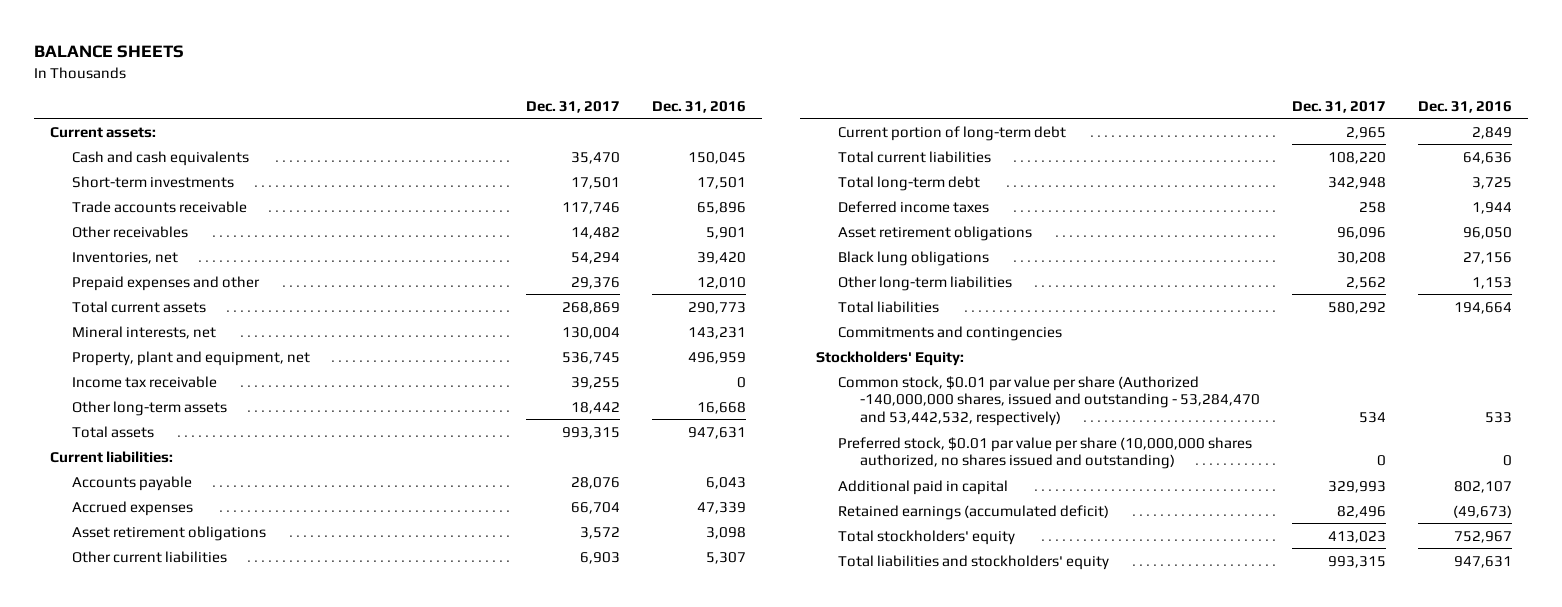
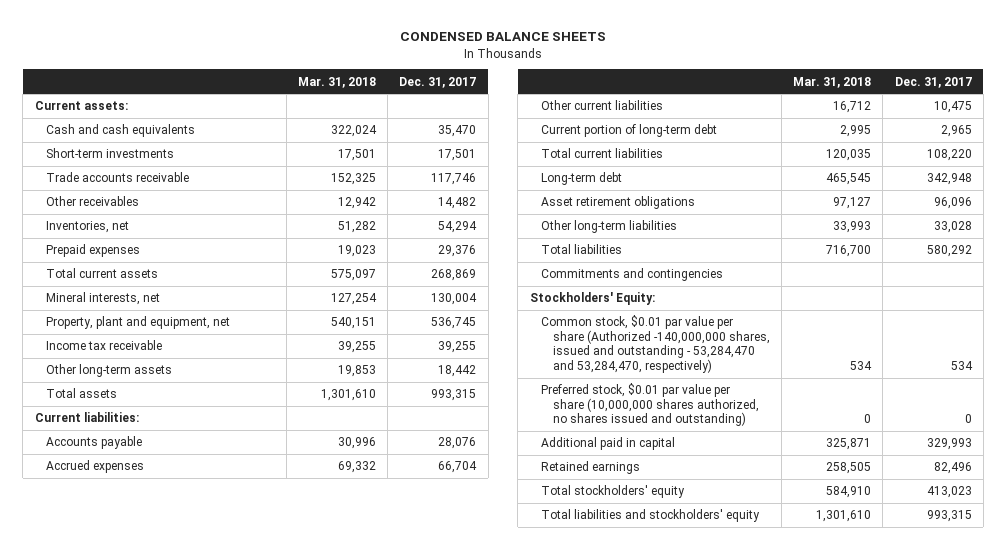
[33,45,184,59] BALANCE SHEETS -> [400,32,607,42] CONDENSED BALANCE SHEETS
[652,100,747,113] Dec. 31, 2016 -> none
none -> [298,76,377,88] Mar. 31, 2018
[71,275,260,291] Prepaid expenses and other -> [46,244,141,258] Prepaid expenses
[71,525,266,541] Asset retirement obligations -> none
[580,551,621,564] 6,903 -> [933,101,972,114] 10,475
[838,200,990,213] Deferred income taxes -> none
[838,175,981,191] Total long-term debt -> [541,172,623,186] Long-term debt
[838,250,990,266] Black lung obligations -> none
[1346,276,1387,289] 2,562 -> [933,221,972,234] 33,028
[838,375,1260,427] Common stock, $0.01 par value per share (Authorized -140,000,000 shares, issued and outstanding - 53,284,470 and 53,442,532, respectively) -> [541,315,770,373] Common stock, $0.01 par value per share (Authorized -140,000,000 shares, issued and outstanding - 53,284,470 and 53,284,470, respectively)
[838,504,1110,520] Retained earnings (accumulated deficit) -> [541,461,641,475] Retained earnings

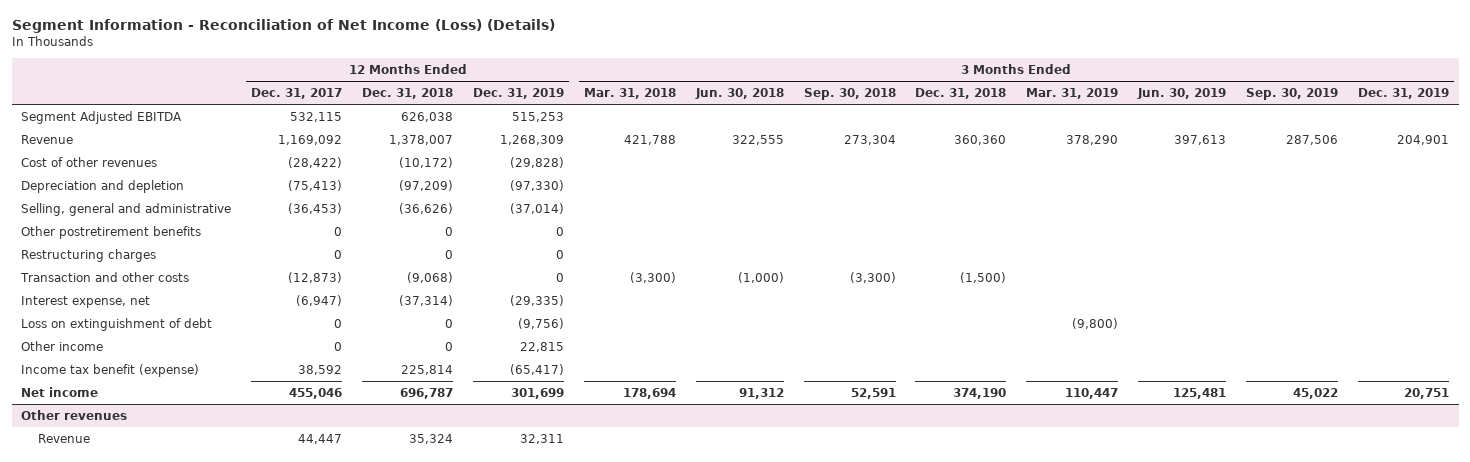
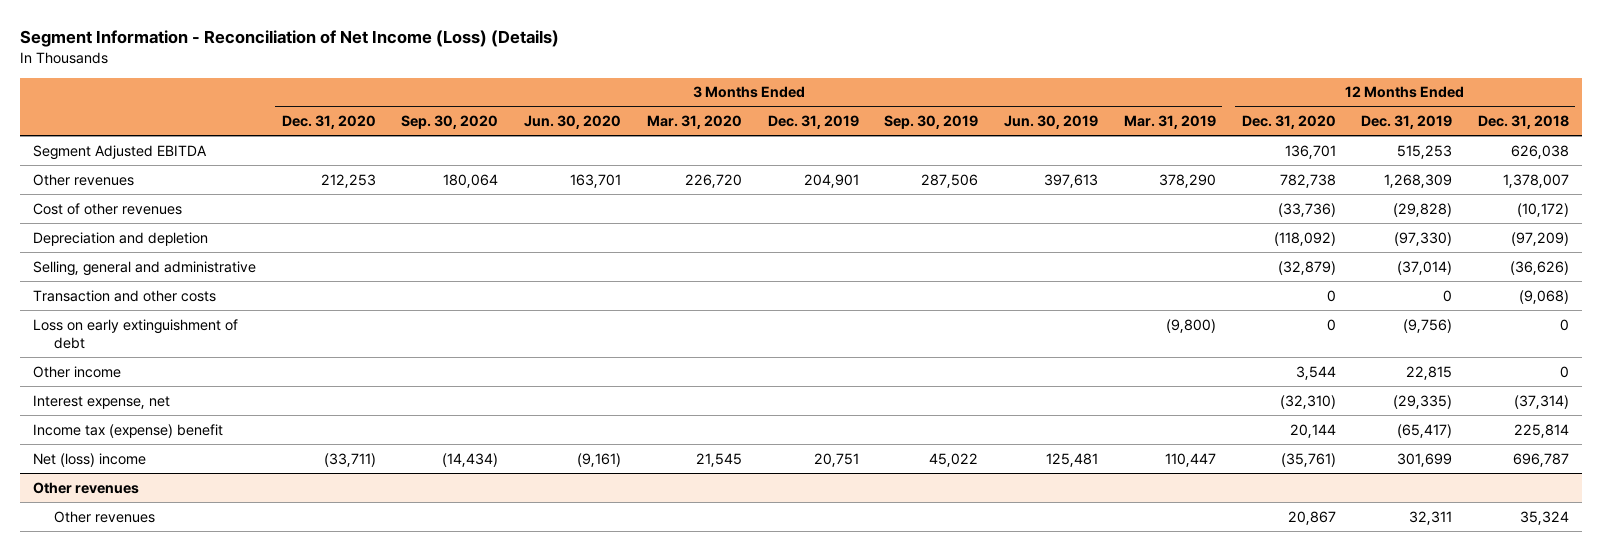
[251,88,343,100] Dec. 31, 2017 -> none
[583,88,676,100] Mar. 31, 2018 -> none
[694,88,784,100] Jun. 30, 2018 -> none
[803,88,896,101] Sep. 30, 2018 -> none
[915,88,1007,100] Dec. 31, 2018 -> none
none -> [281,114,376,129] Dec. 31, 2020
none -> [401,114,499,129] Sep. 30, 2020
none -> [524,114,622,129] Jun. 30, 2020
none -> [646,114,742,129] Mar. 31, 2020
none -> [1241,114,1336,129] Dec. 31, 2020
[21,134,74,144] Revenue -> [33,173,135,186] Other revenues
[21,225,202,239] Other postretirement benefits -> none
[21,248,157,262] Restructuring charges -> none
[21,317,213,331] Loss on extinguishment of debt -> [33,318,239,349] Loss on early extinguishment of debt
[21,295,151,308] Interest expense, net -> [33,394,171,409] Interest expense, net
[21,363,200,377] Income tax benefit (expense) -> [33,423,224,438] Income tax (expense) benefit
[21,386,99,397] Net income -> [33,452,147,467] Net (loss) income
[37,433,90,443] Revenue -> [54,510,156,523] Other revenues

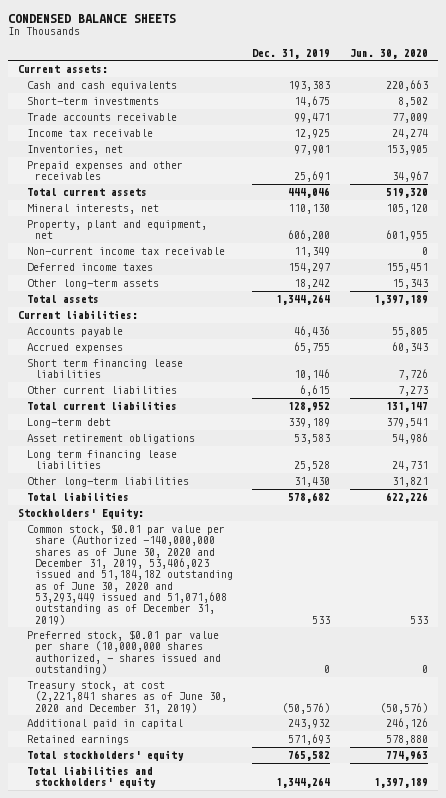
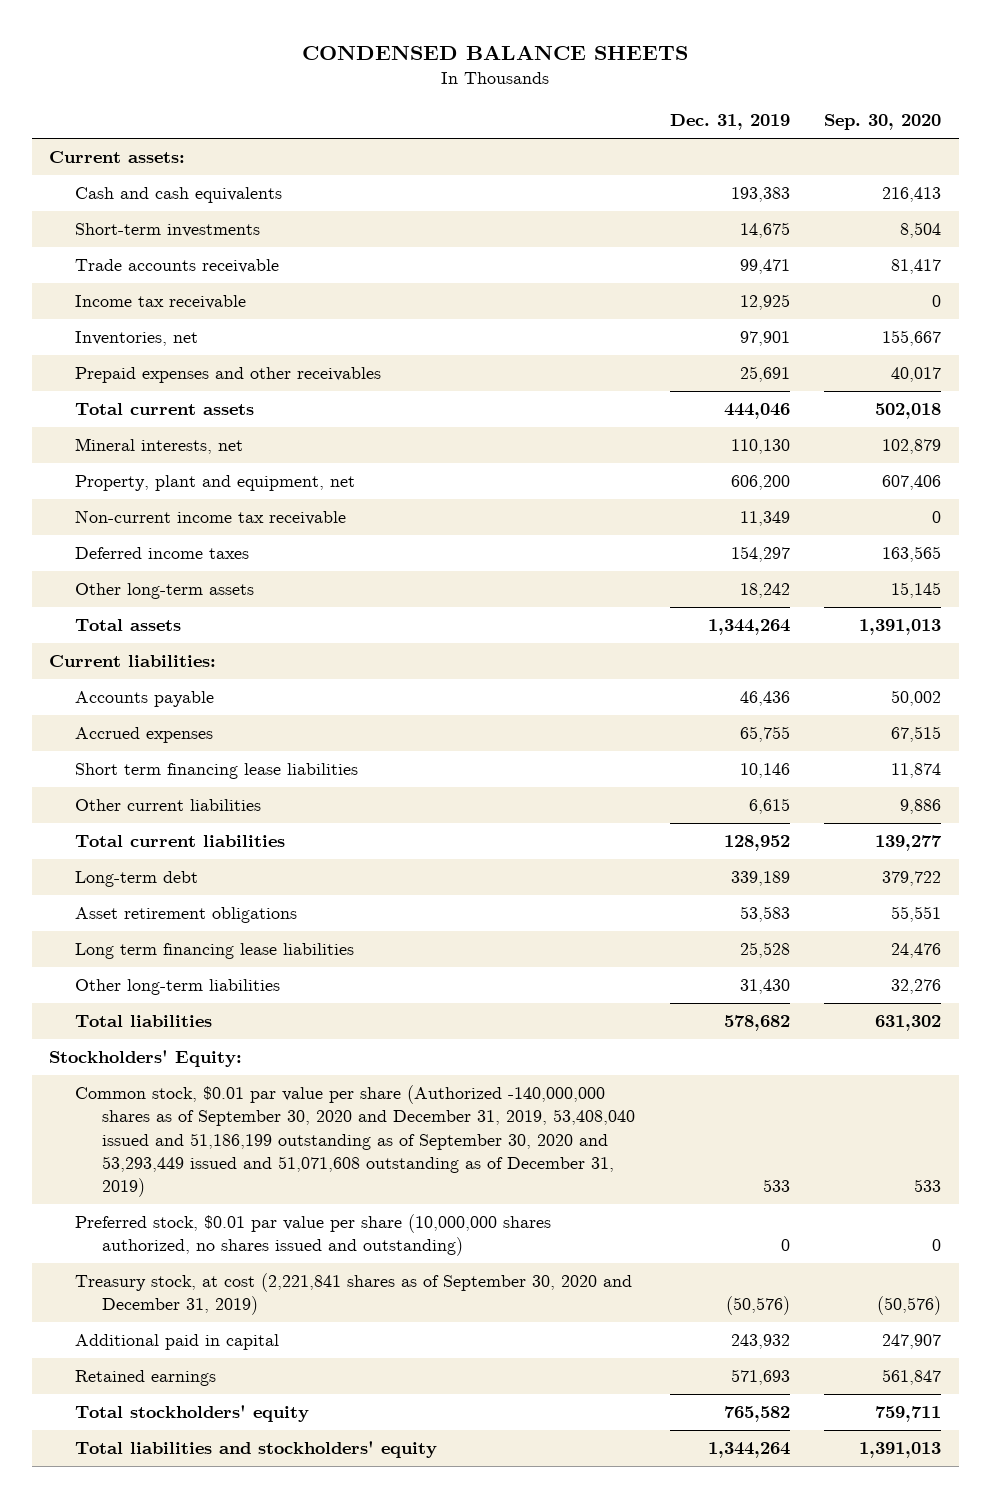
[349,48,428,59] Jun. 30, 2020 -> none
none -> [824,114,942,131] Sep. 30, 2020
[26,524,233,625] Common stock, $0.01 par value per share (Authorized -140,000,000 shares as of June 30, 2020 and December 31, 2019, 53,406,023 issued and 51,184,182 outstanding as of June 30, 2020 and 53,293,449 issued and 51,071,608 outstanding as of December 31, 2019) -> [75,1085,635,1197] Common stock, $0.01 par value per share (Authorized -140,000,000 shares as of September 30, 2020 and December 31, 2019, 53,408,040 issued and 51,186,199 outstanding as of September 30, 2020 and 53,293,449 issued and 51,071,608 outstanding as of December 31, 2019)
[26,630,221,676] Preferred stock, $0.01 par value per share (10,000,000 shares authorized, - shares issued and outstanding) -> [75,1214,552,1257] Preferred stock, $0.01 par value per share (10,000,000 shares authorized, no shares issued and outstanding)
[26,681,227,714] Treasury stock, at cost (2,221,841 shares as of June 30, 2020 and December 31, 2019) -> [75,1273,633,1316] Treasury stock, at cost (2,221,841 shares as of September 30, 2020 and December 31, 2019)

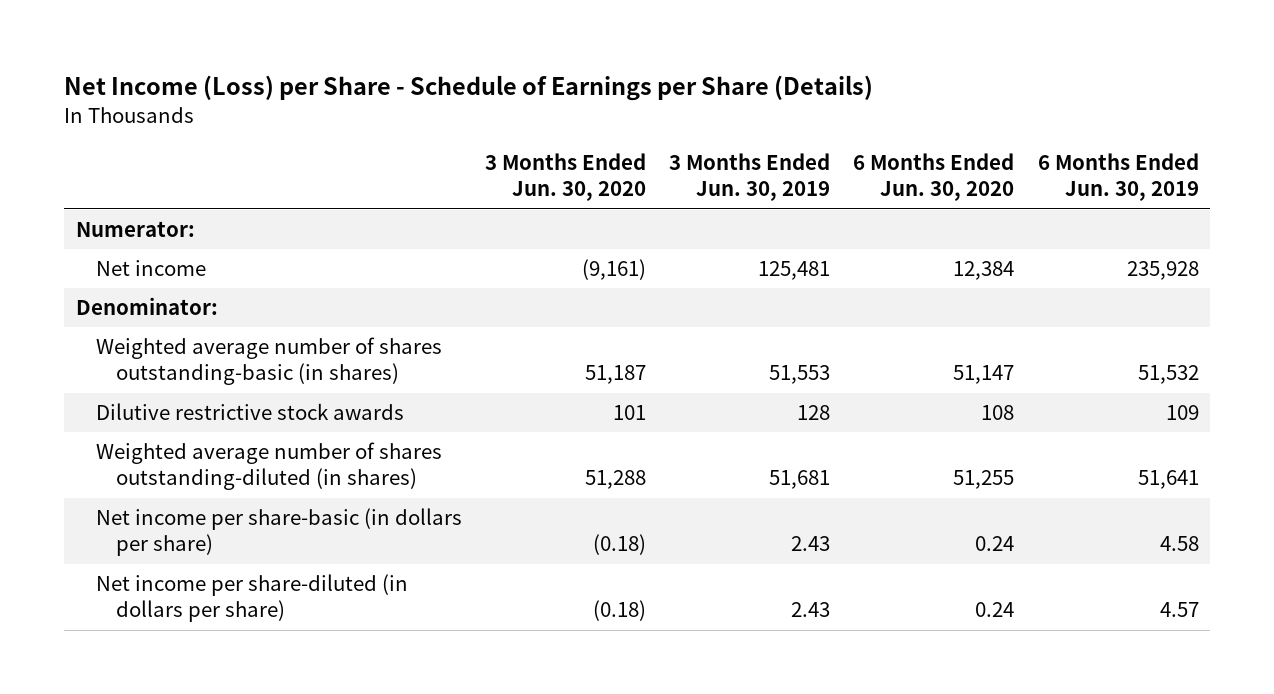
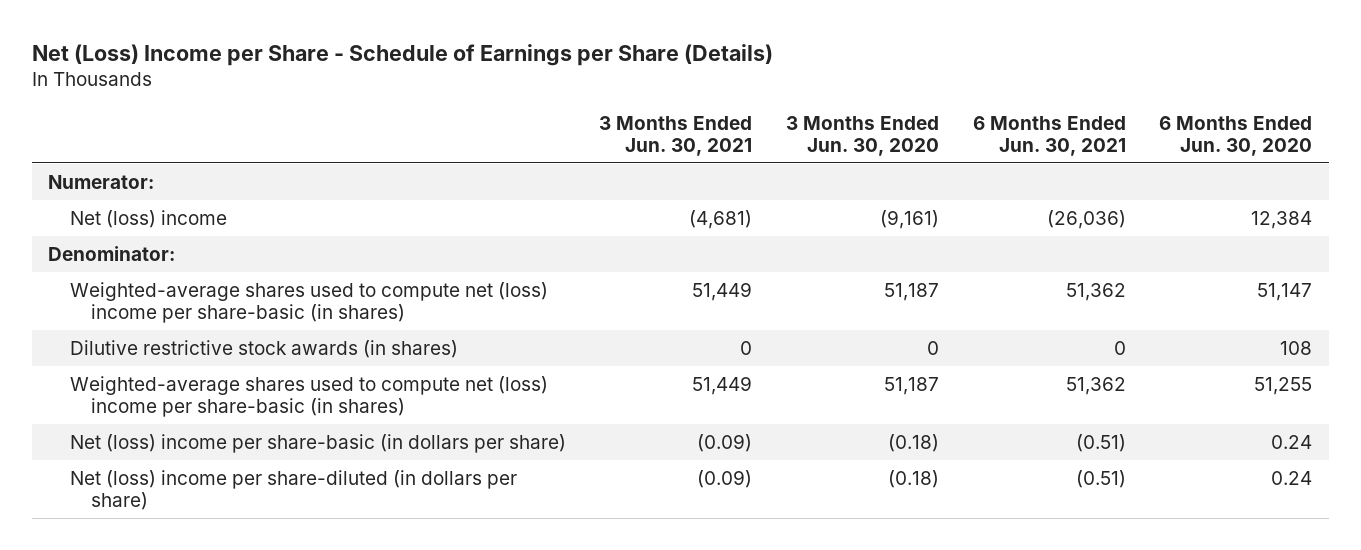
[63,75,873,102] Net Income (Loss) per Share - Schedule of Earnings per Share (Details) -> [31,43,773,66] Net (Loss) Income per Share - Schedule of Earnings per Share (Details)
[669,153,831,202] 3 Months Ended Jun. 30, 2019 -> none
[1037,153,1199,202] 6 Months Ended Jun. 30, 2019 -> none
none -> [599,115,753,156] 3 Months Ended Jun. 30, 2021
none -> [972,115,1126,156] 6 Months Ended Jun. 30, 2021
[95,260,206,277] Net income -> [69,209,227,228] Net (loss) income
[95,337,442,386] Weighted average number of shares outstanding-basic (in shares) -> [69,281,548,323] Weighted-average shares used to compute net (loss) income per share-basic (in shares)
[95,403,404,421] Dilutive restrictive stock awards -> [69,339,458,358] Dilutive restrictive stock awards (in shares)
[613,405,647,421] 101 -> [926,340,939,355] 0
[95,442,442,491] Weighted average number of shares outstanding-diluted (in shares) -> [69,375,548,417] Weighted-average shares used to compute net (loss) income per share-basic (in shares)
[585,470,647,490] 51,288 -> [883,376,939,395] 51,187
[95,508,462,557] Net income per share-basic (in dollars per share) -> [69,433,566,453] Net (loss) income per share-basic (in dollars per share)
[95,574,408,623] Net income per share-diluted (in dollars per share) -> [69,469,517,510] Net (loss) income per share-diluted (in dollars per share)

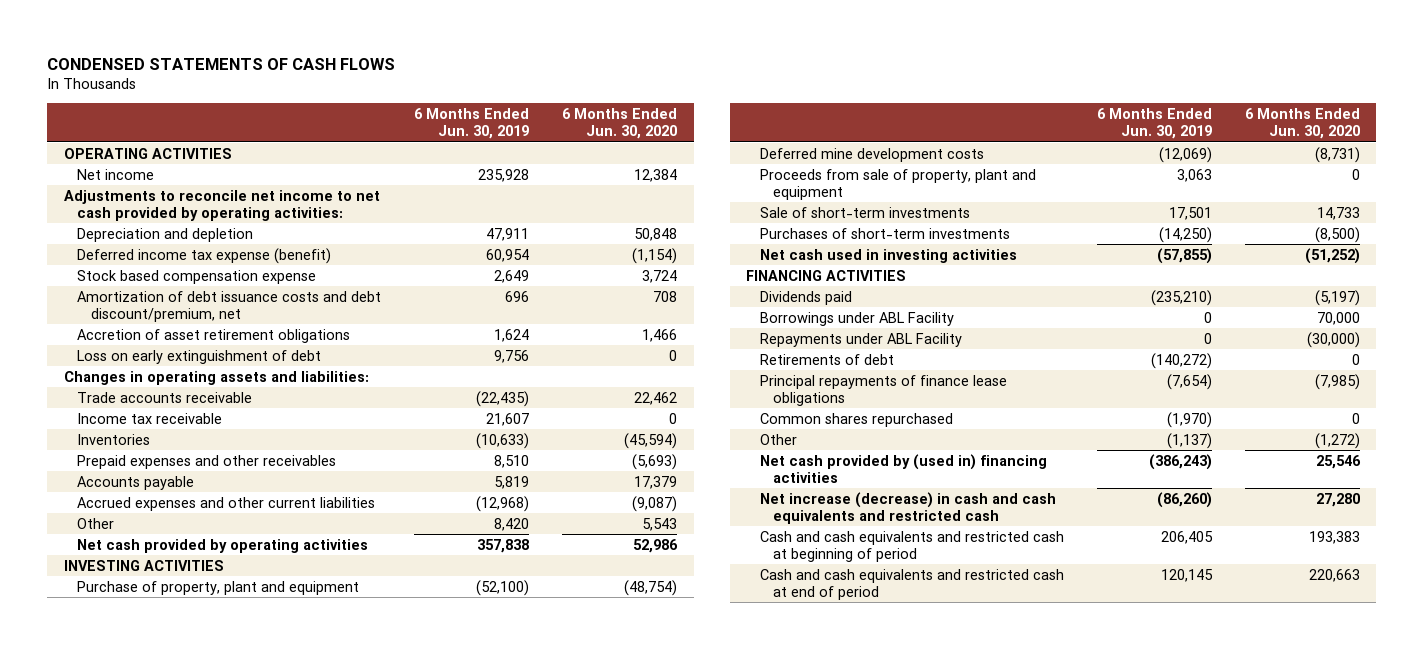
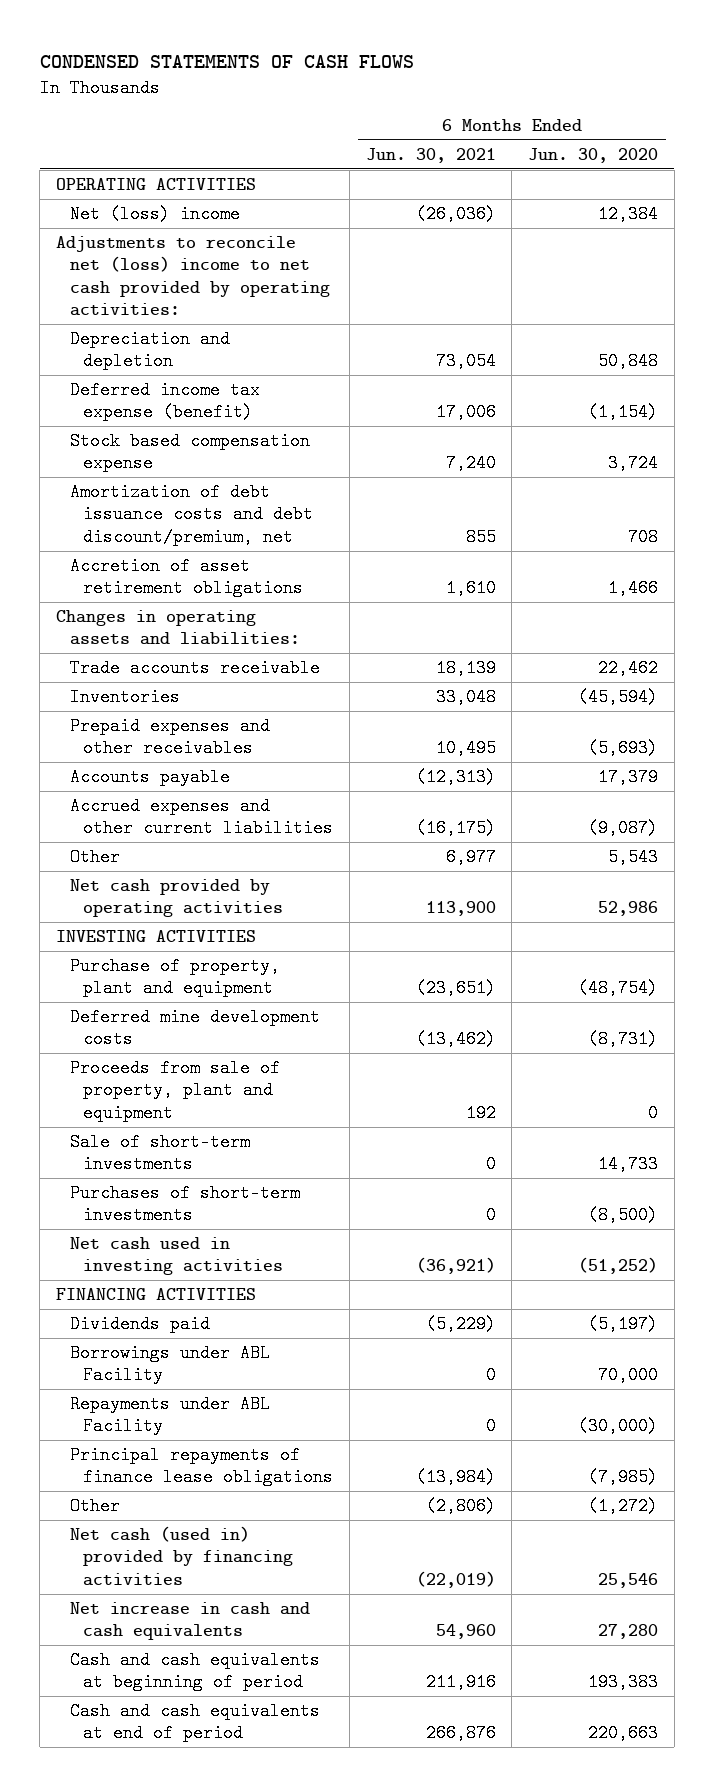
[414,108,530,140] 6 Months Ended Jun. 30, 2019 -> none
none -> [365,147,496,163] Jun. 30, 2021
[77,168,155,180] Net income -> [69,204,240,223] Net (loss) income
[63,189,380,221] Adjustments to reconcile net income to net cash provided by operating activities: -> [55,235,330,317] Adjustments to reconcile net (loss) income to net cash provided by operating activities:
[77,349,322,364] Loss on early extinguishment of debt -> none
[77,412,223,424] Income tax receivable -> none
[759,353,894,365] Retirements of debt -> none
[759,412,953,427] Common shares repurchased -> none
[759,453,1047,483] Net cash provided by (used in) financing activities -> [69,1525,294,1586] Net cash (used in) provided by financing activities
[759,491,1056,524] Net increase (decrease) in cash and cash equivalents and restricted cash -> [69,1601,310,1641] Net increase in cash and cash equivalents
[759,530,1064,562] Cash and cash equivalents and restricted cash at beginning of period -> [69,1650,320,1692] Cash and cash equivalents at beginning of period
[759,568,1064,600] Cash and cash equivalents and restricted cash at end of period -> [69,1701,320,1743] Cash and cash equivalents at end of period

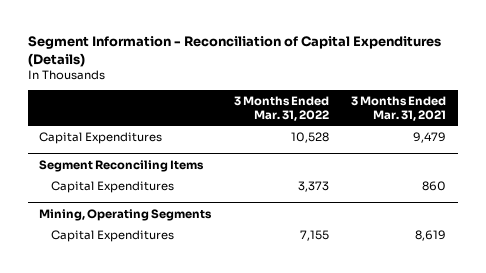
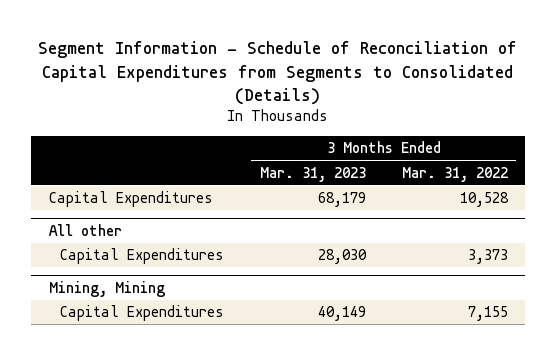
[28,35,442,67] Segment Information - Reconciliation of Capital Expenditures (Details) -> [38,41,518,105] Segment Information - Schedule of Reconciliation of Capital Expenditures from Segments to Consolidated (Details)
[351,96,447,121] 3 Months Ended Mar. 31, 2021 -> none
none -> [259,166,366,182] Mar. 31, 2023
[39,159,205,172] Segment Reconciling Items -> [48,224,122,237] All other
[39,208,213,221] Mining, Operating Segments -> none
none -> [48,281,165,298] Mining, Mining

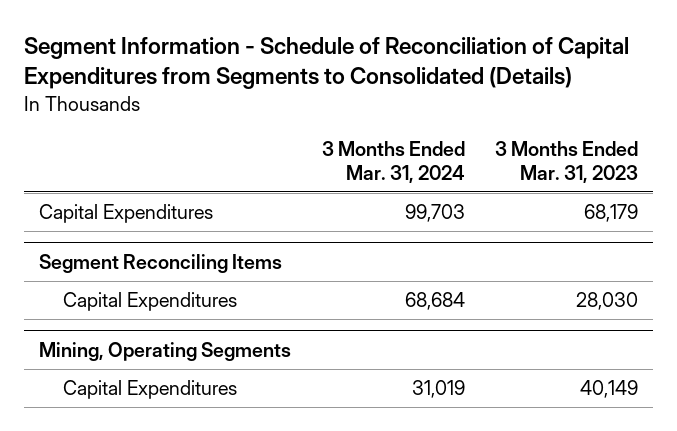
[401,166,508,182] Mar. 31, 2022 -> none
none -> [321,140,465,183] 3 Months Ended Mar. 31, 2024
[48,224,122,237] All other -> [39,253,283,273] Segment Reconciling Items
[48,281,165,298] Mining, Mining -> none
none -> [39,341,292,361] Mining, Operating Segments

